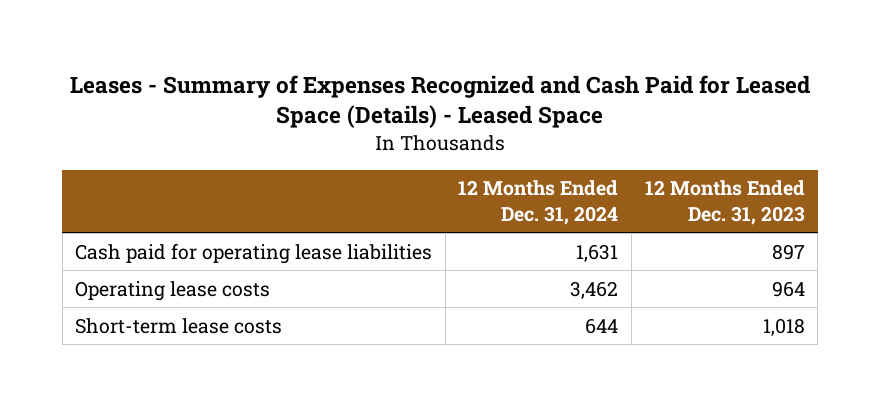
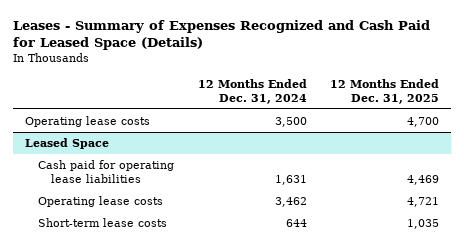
[69,74,810,129] Leases - Summary of Expenses Recognized and Cash Paid for Leased Space (Details) - Leased Space -> [13,20,431,51] Leases - Summary of Expenses Recognized and Cash Paid for Leased Space (Details)
[644,180,805,225] 12 Months Ended Dec. 31, 2023 -> none
none -> [330,78,440,104] 12 Months Ended Dec. 31, 2025
none -> [24,115,150,127] Operating lease costs
none -> [24,137,109,149] Leased Space

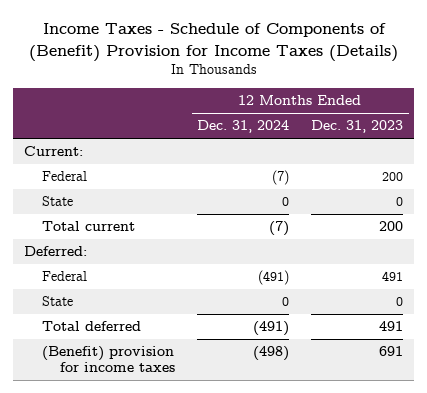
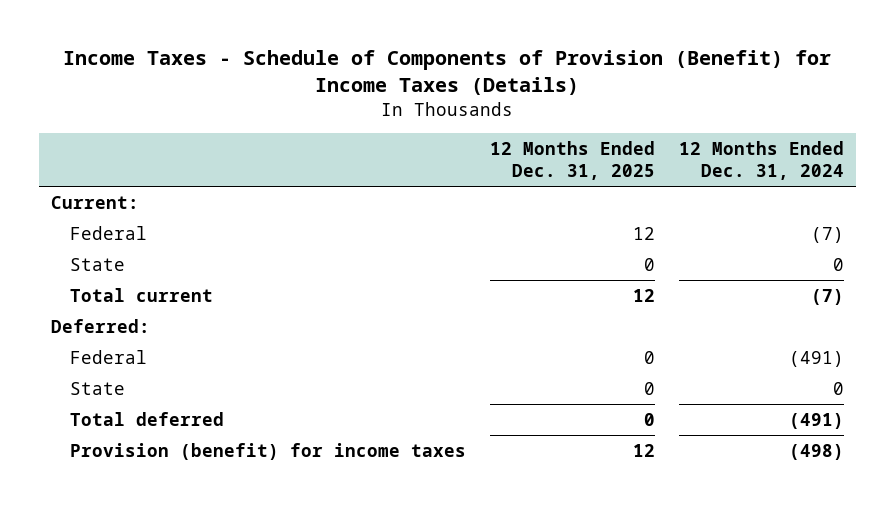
[28,23,398,62] Income Taxes - Schedule of Components of (Benefit) Provision for Income Taxes (Details) -> [63,50,832,96] Income Taxes - Schedule of Components of Provision (Benefit) for Income Taxes (Details)
[311,120,404,134] Dec. 31, 2023 -> none
none -> [489,140,655,180] 12 Months Ended Dec. 31, 2025
[42,346,176,373] (Benefit) provision for income taxes -> [69,442,466,460] Provision (benefit) for income taxes

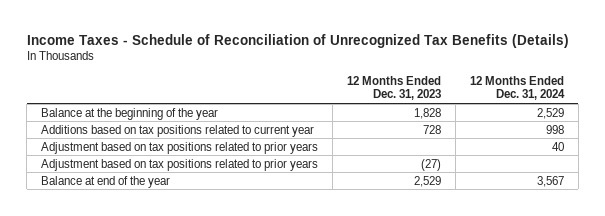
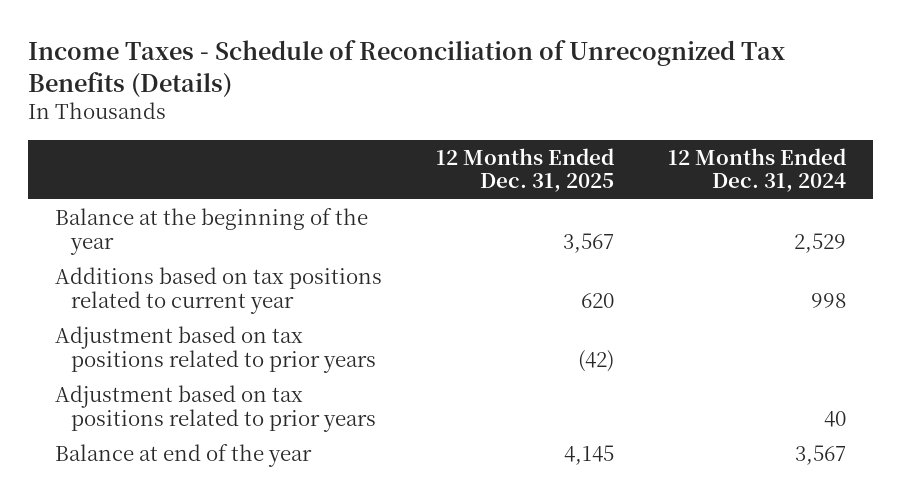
[346,75,441,101] 12 Months Ended Dec. 31, 2023 -> none
none -> [436,147,615,193] 12 Months Ended Dec. 31, 2025
[41,141,319,154] Adjustment based on tax positions related to prior years -> [55,384,377,432] Adjustment based on tax positions related to prior years

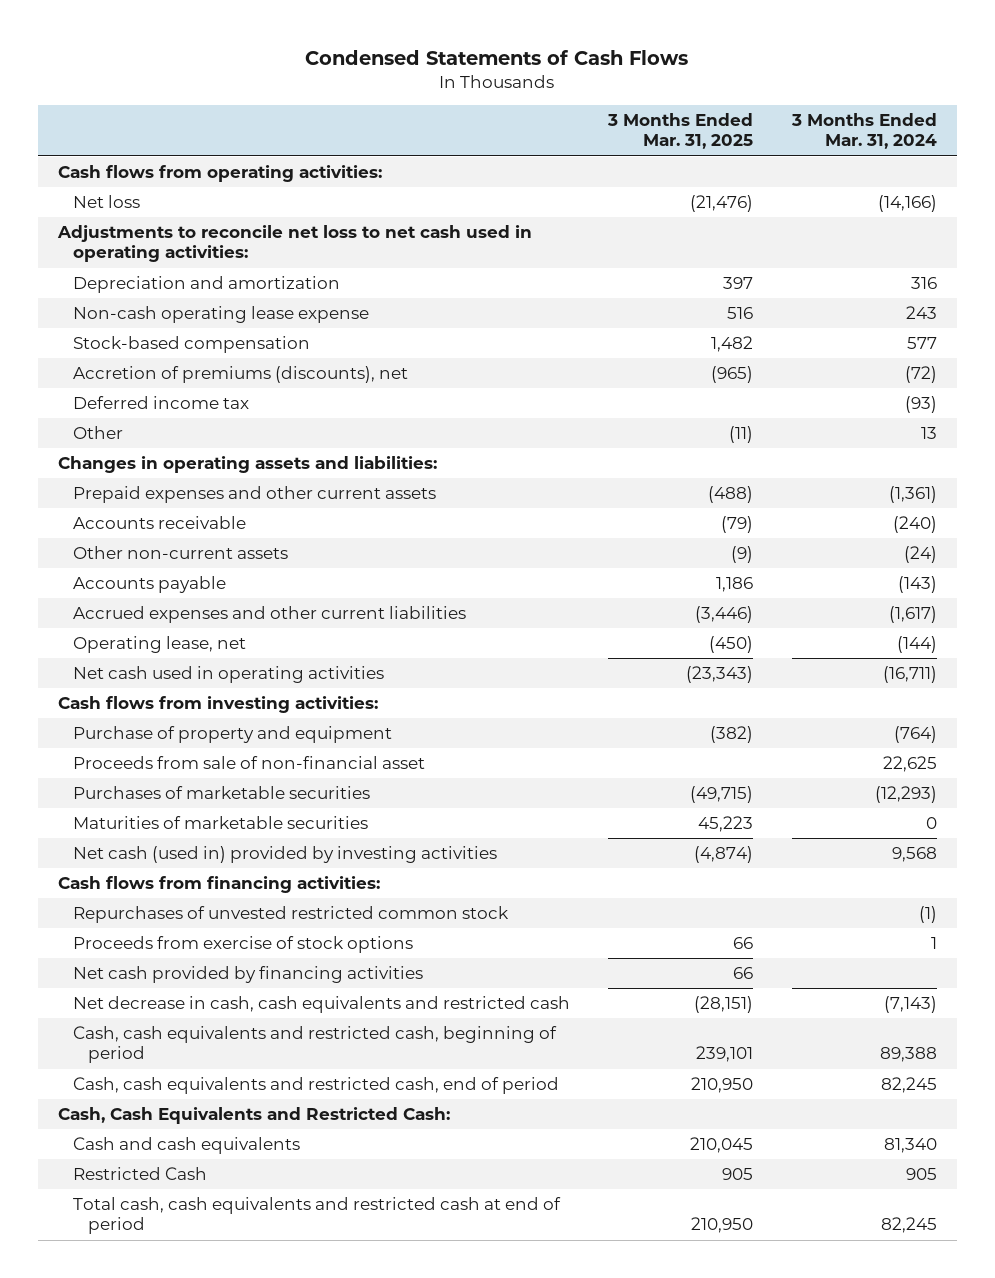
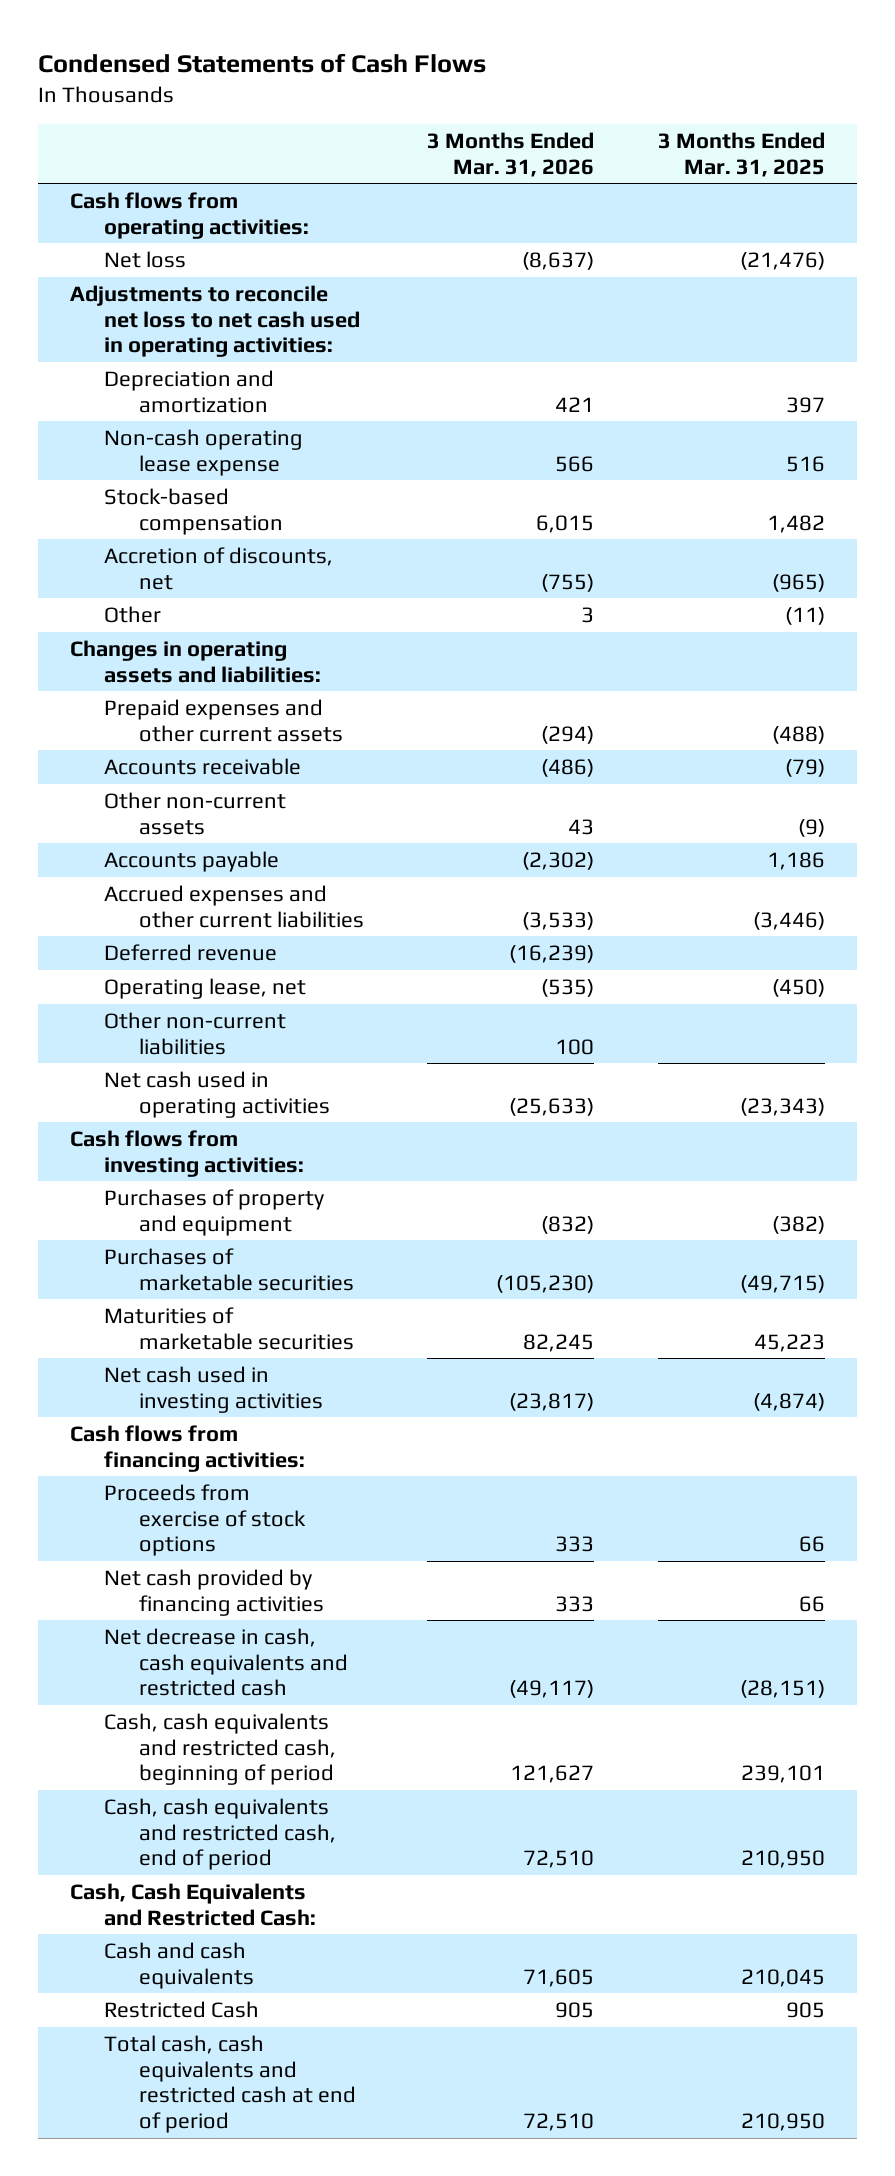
[791,113,938,150] 3 Months Ended Mar. 31, 2024 -> none
none -> [427,131,595,177] 3 Months Ended Mar. 31, 2026
[72,396,249,410] Deferred income tax -> none
[72,366,408,384] Accretion of premiums (discounts), net -> [104,546,334,590] Accretion of discounts, net
none -> [104,943,278,961] Deferred revenue
none -> [104,1011,287,1055] Other non-current liabilities
[72,756,425,770] Proceeds from sale of non-financial asset -> none
[72,726,392,744] Purchase of property and equipment -> [104,1188,325,1236] Purchases of property and equipment
[72,846,497,864] Net cash (used in) provided by investing activities -> [104,1365,323,1413] Net cash used in investing activities
[72,906,509,924] Repurchases of unvested restricted common stock -> none

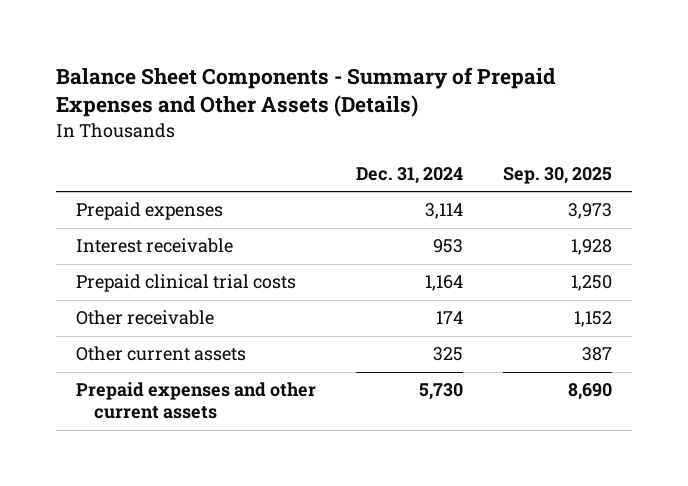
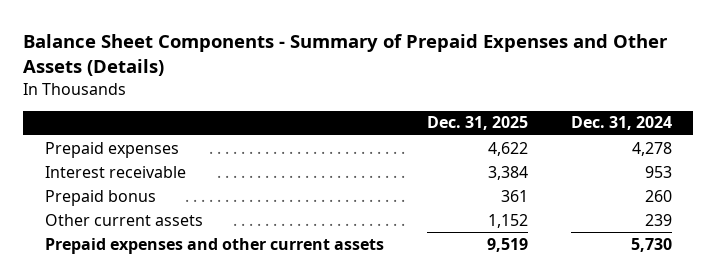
[502,166,612,184] Sep. 30, 2025 -> none
none -> [426,116,528,131] Dec. 31, 2025
[424,203,463,220] 3,114 -> [631,141,672,156] 4,278
[75,274,296,293] Prepaid clinical trial costs -> none
[75,310,214,326] Other receivable -> none
none -> [44,189,156,206] Prepaid bonus
[432,347,463,362] 325 -> [644,213,672,226] 239

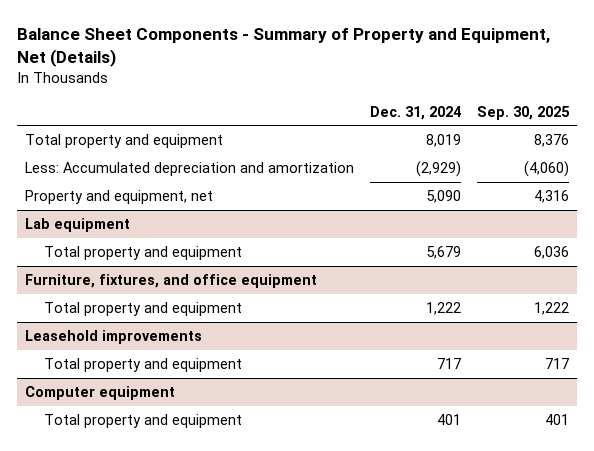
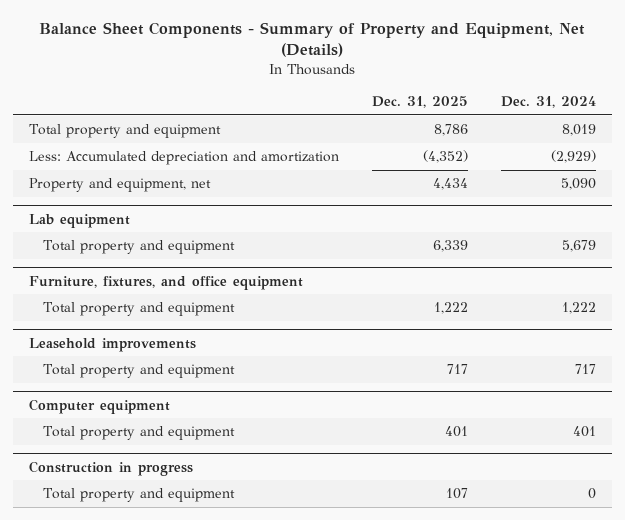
[476,105,570,120] Sep. 30, 2025 -> none
none -> [371,96,468,109] Dec. 31, 2025
none -> [29,460,194,476] Construction in progress
none -> [42,488,235,503] Total property and equipment

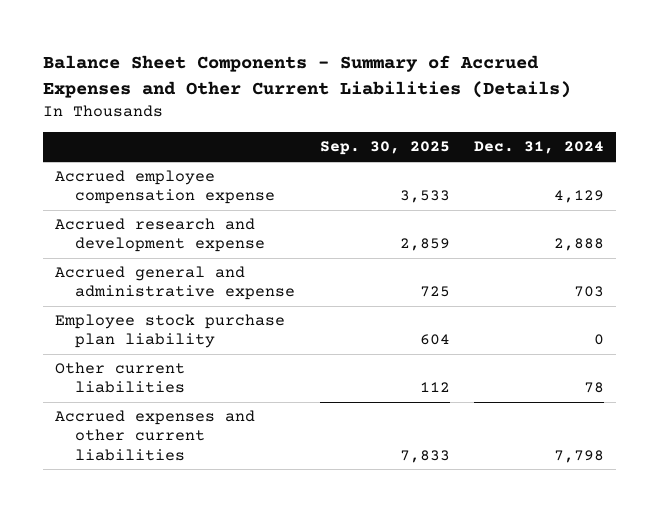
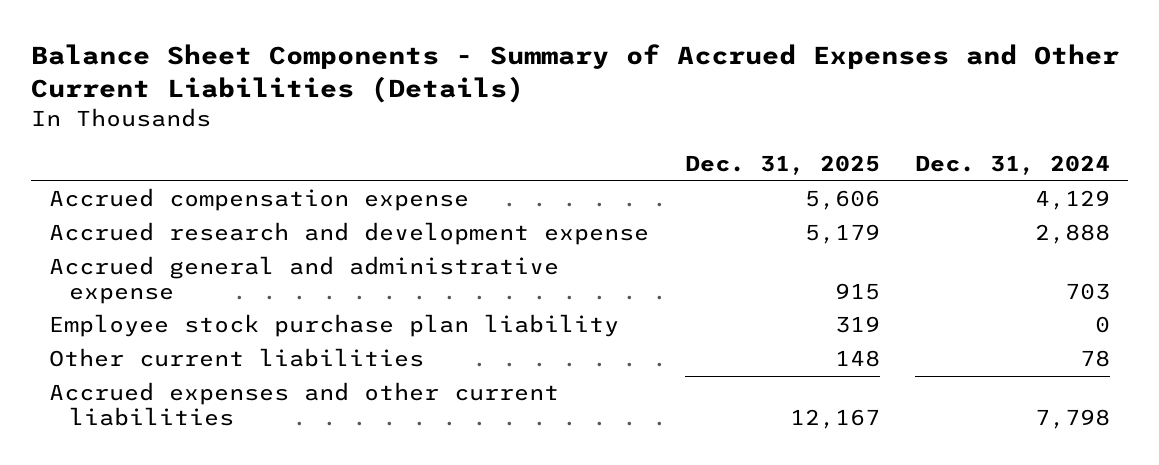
[319,141,450,156] Sep. 30, 2025 -> none
none -> [684,155,880,176] Dec. 31, 2025
[54,170,276,205] Accrued employee compensation expense -> [48,188,469,212] Accrued compensation expense

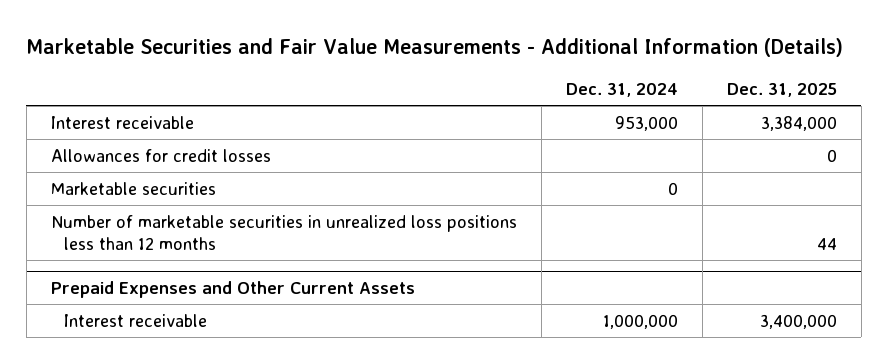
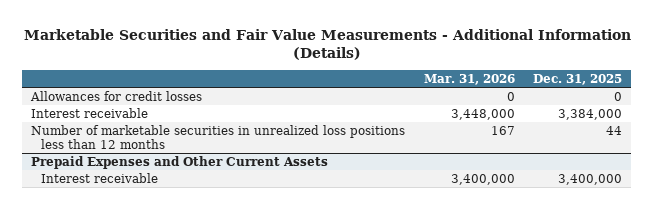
[565,83,678,98] Dec. 31, 2024 -> none
none -> [423,74,515,86] Mar. 31, 2026
[50,181,216,195] Marketable securities -> none
[50,115,194,129] Interest receivable -> [31,107,149,118] Interest receivable

